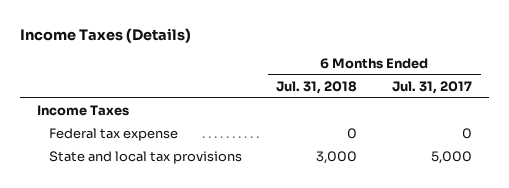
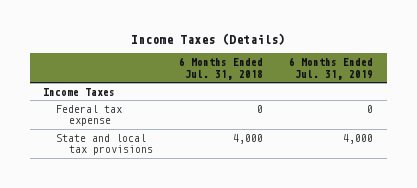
[392,80,473,94] Jul. 31, 2017 -> none
none -> [289,56,374,80] 6 Months Ended Jul. 31, 2019
[316,150,358,164] 3,000 -> [233,133,264,144] 4,000

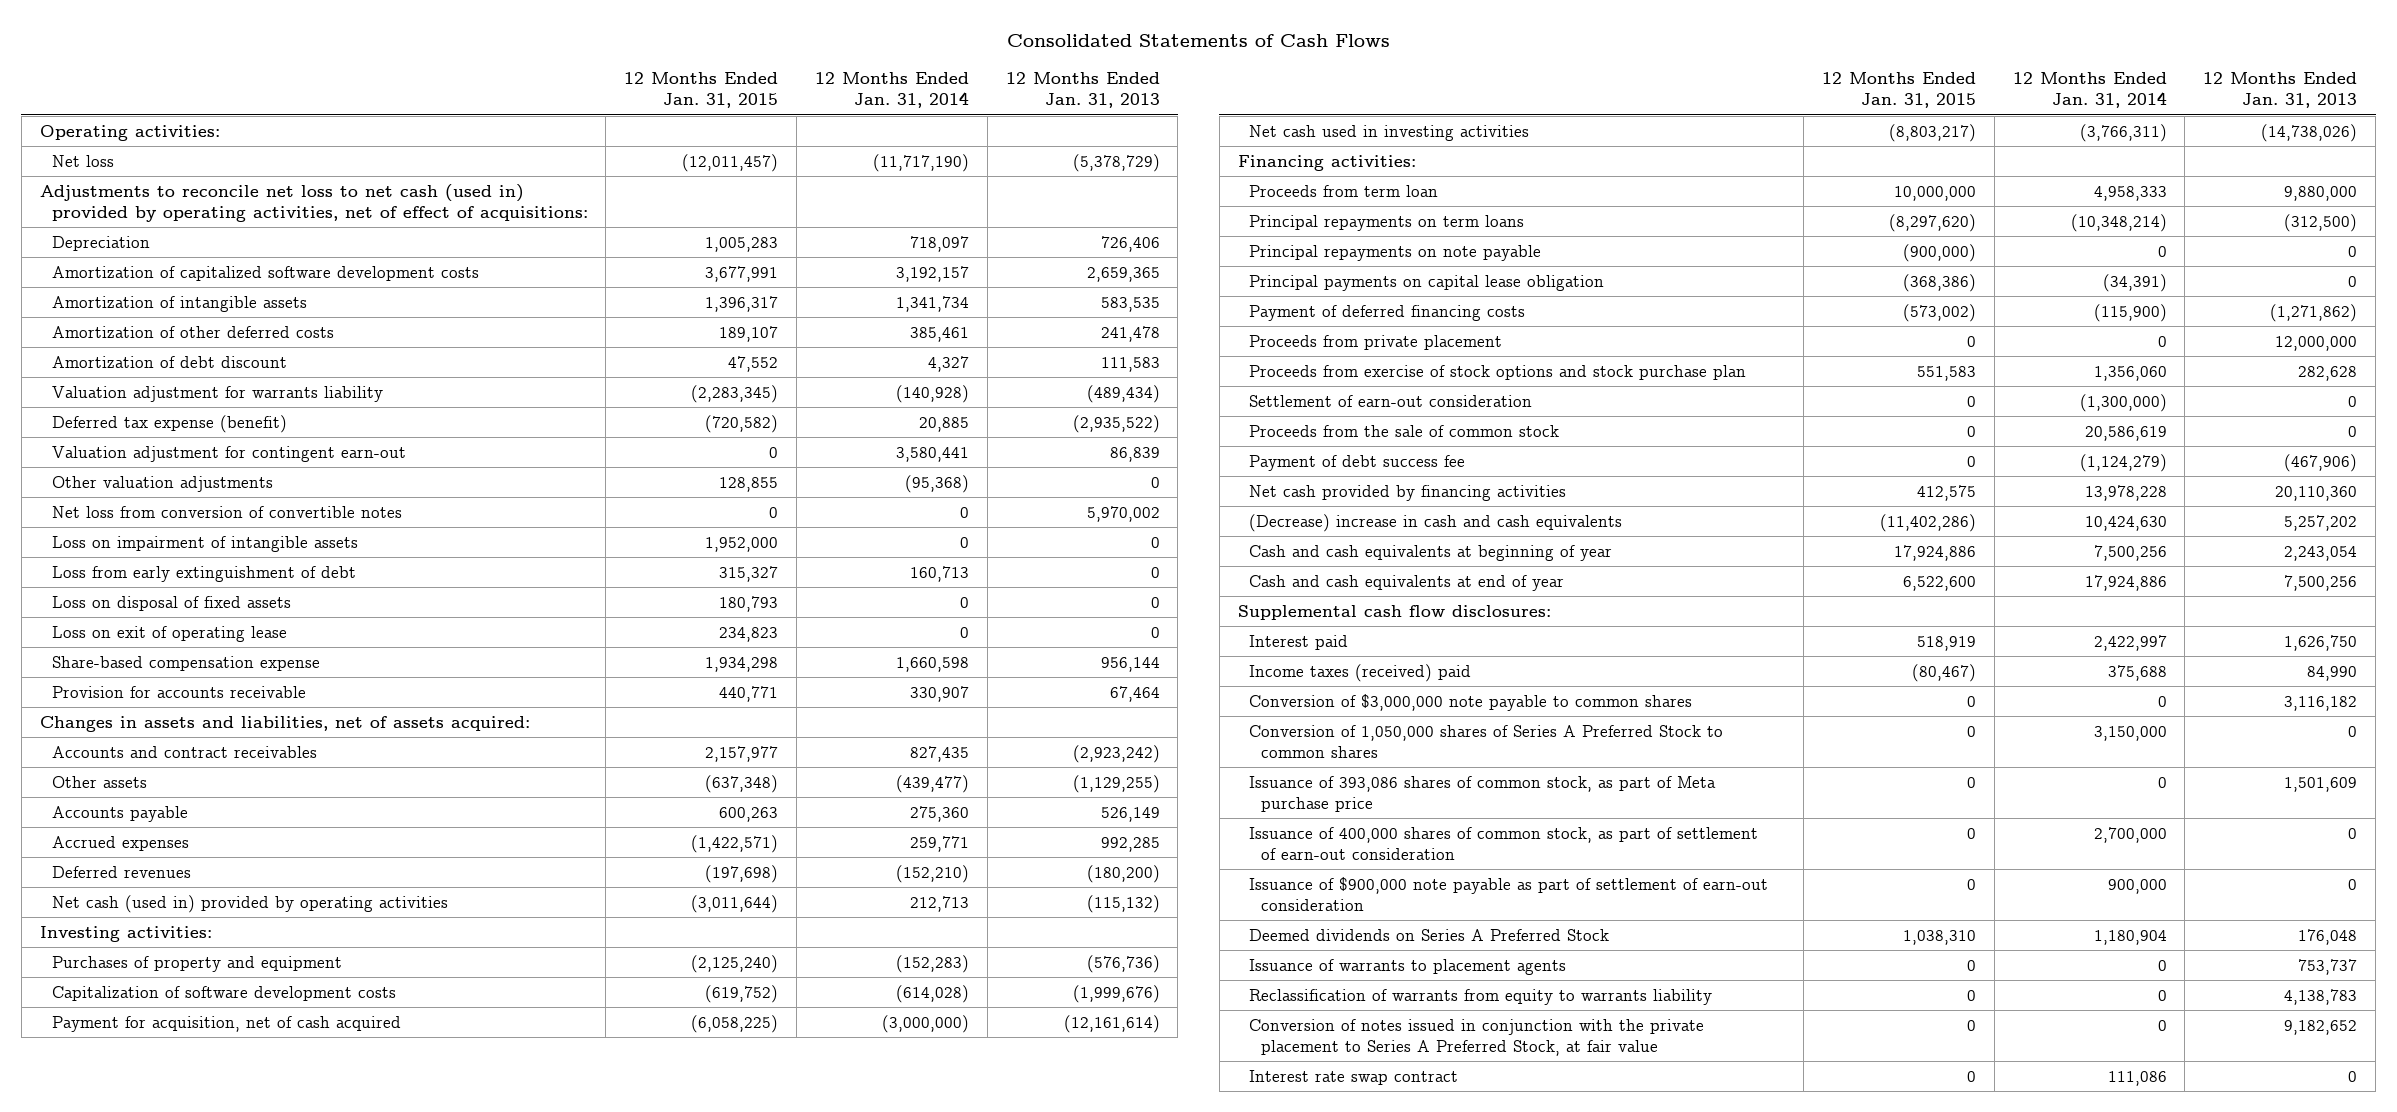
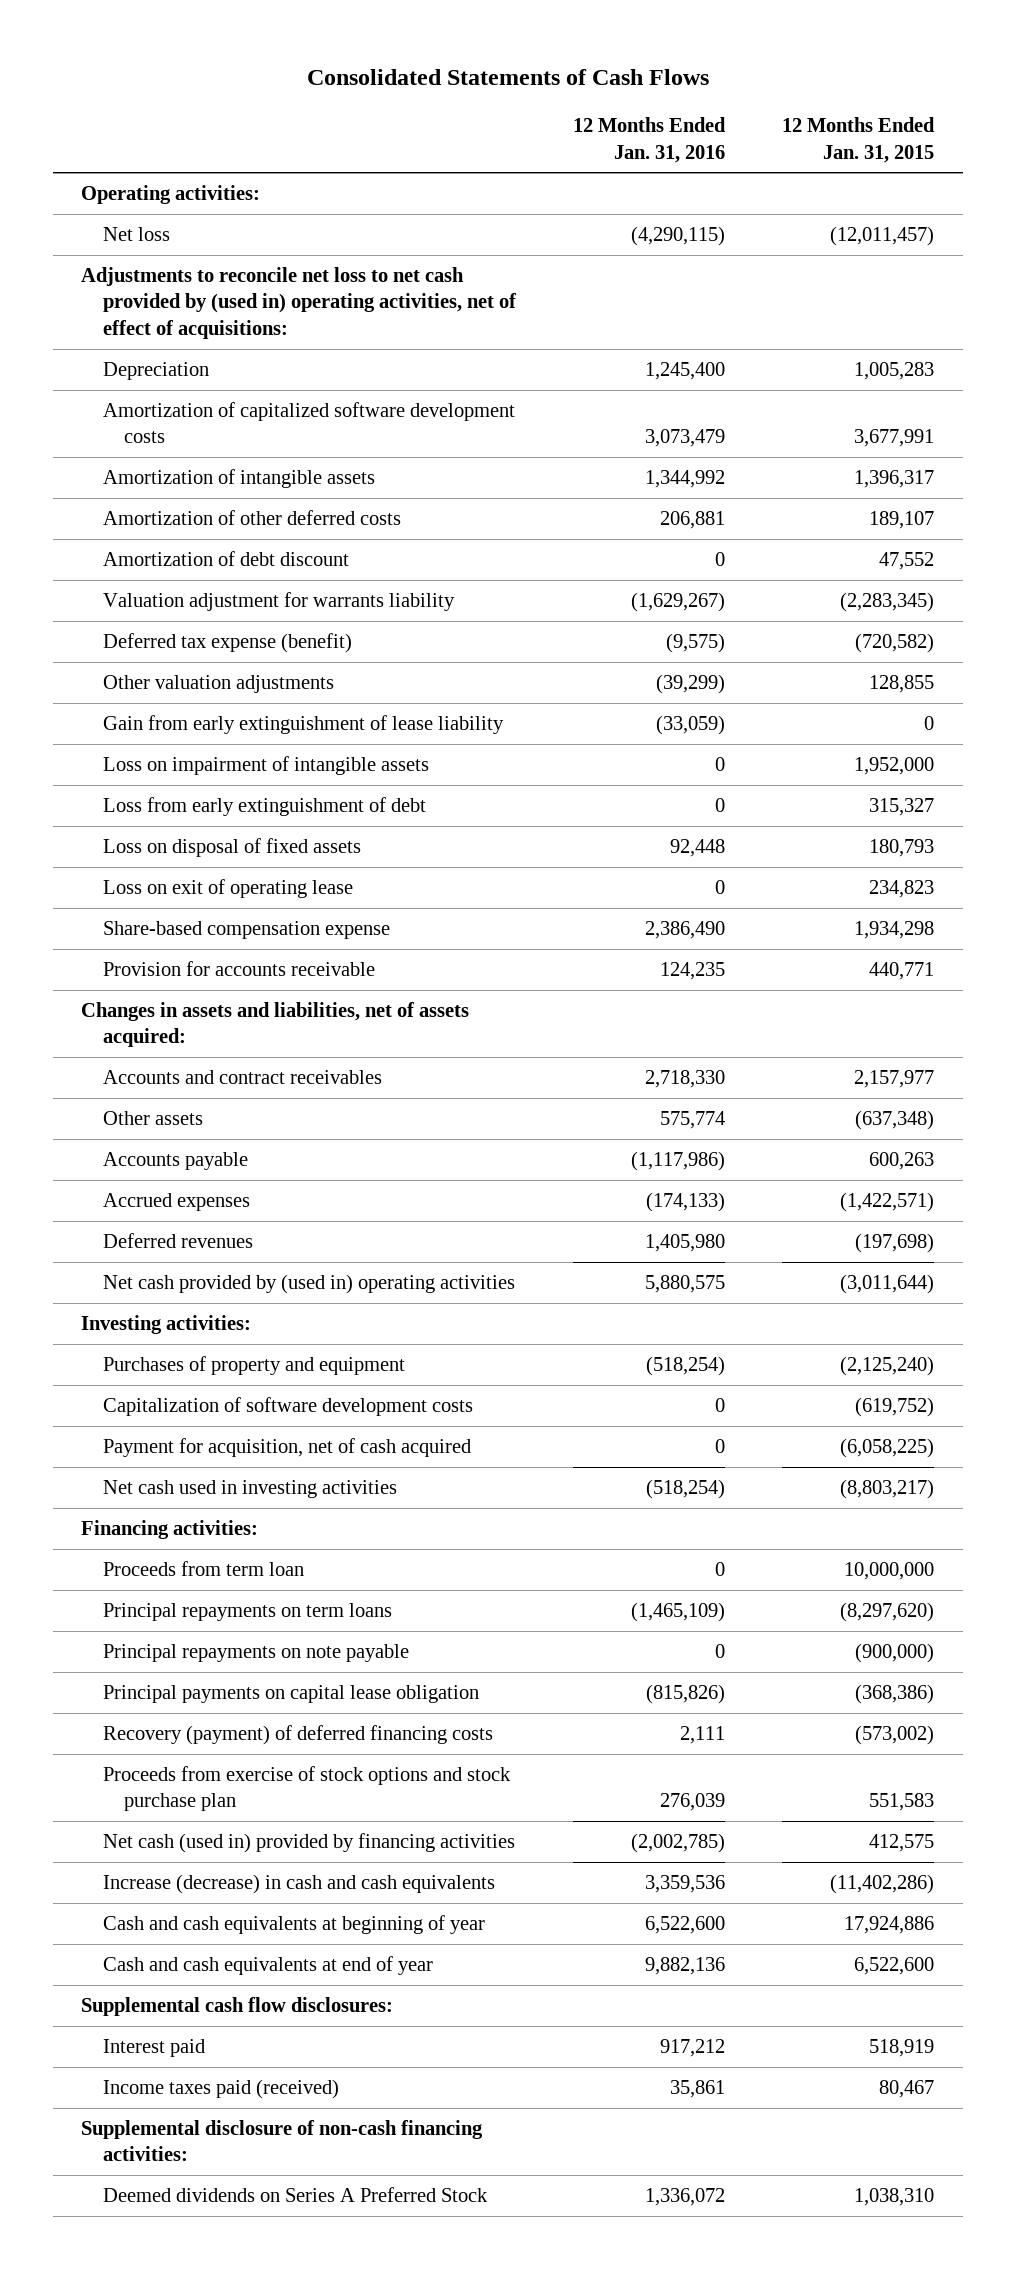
[814,72,969,109] 12 Months Ended Jan. 31, 2014 -> none
[1005,72,1160,109] 12 Months Ended Jan. 31, 2013 -> none
none -> [572,117,726,163] 12 Months Ended Jan. 31, 2016
[39,183,588,222] Adjustments to reconcile net loss to net cash (used in) provided by operating activities, net of effect of acquisitions: -> [81,267,517,339] Adjustments to reconcile net loss to net cash provided by (used in) operating activities, net of effect of acquisitions:
[51,445,406,462] Valuation adjustment for contingent earn-out -> none
[51,505,402,518] Net loss from conversion of convertible notes -> none
none -> [102,715,504,735] Gain from early extinguishment of lease liability
[51,894,448,913] Net cash (used in) provided by operating activities -> [102,1274,515,1295] Net cash provided by (used in) operating activities
[1249,334,1503,350] Proceeds from private placement -> none
[1249,304,1526,321] Payment of deferred financing costs -> [102,1725,493,1746] Recovery (payment) of deferred financing costs
[1249,394,1533,407] Settlement of earn-out consideration -> none
[1249,424,1560,437] Proceeds from the sale of common stock -> none
[1249,454,1466,471] Payment of debt success fee -> none
[1249,484,1567,501] Net cash provided by financing activities -> [102,1833,515,1854] Net cash (used in) provided by financing activities
[1249,513,1623,532] (Decrease) increase in cash and cash equivalents -> [102,1874,495,1895] Increase (decrease) in cash and cash equivalents
[1249,693,1693,711] Conversion of $3,000,000 note payable to common shares -> none
[1249,724,1724,758] Conversion of 1,050,000 shares of Series A Preferred Stock to common shares -> none
[1249,775,1717,812] Issuance of 393,086 shares of common stock, as part of Meta purchase price -> none
[1249,826,1759,860] Issuance of 400,000 shares of common stock, as part of settlement of earn-out consideration -> none
[1249,876,1769,911] Issuance of $900,000 note payable as part of settlement of earn-out consideration -> none
[1249,663,1472,682] Income taxes (received) paid -> [102,2079,339,2100] Income taxes paid (received)
[1912,663,1977,682] (80,467) -> [879,2080,935,2099] 80,467
none -> [81,2120,484,2162] Supplemental disclosure of non-cash financing activities:
[1249,958,1567,975] Issuance of warrants to placement agents -> none
[1249,988,1713,1005] Reclassification of warrants from equity to warrants liability -> none
[1249,1018,1705,1056] Conversion of notes issued in conjunction with the private placement to Series A Preferred Stock, at fair value -> none
[1249,1069,1459,1085] Interest rate swap contract -> none

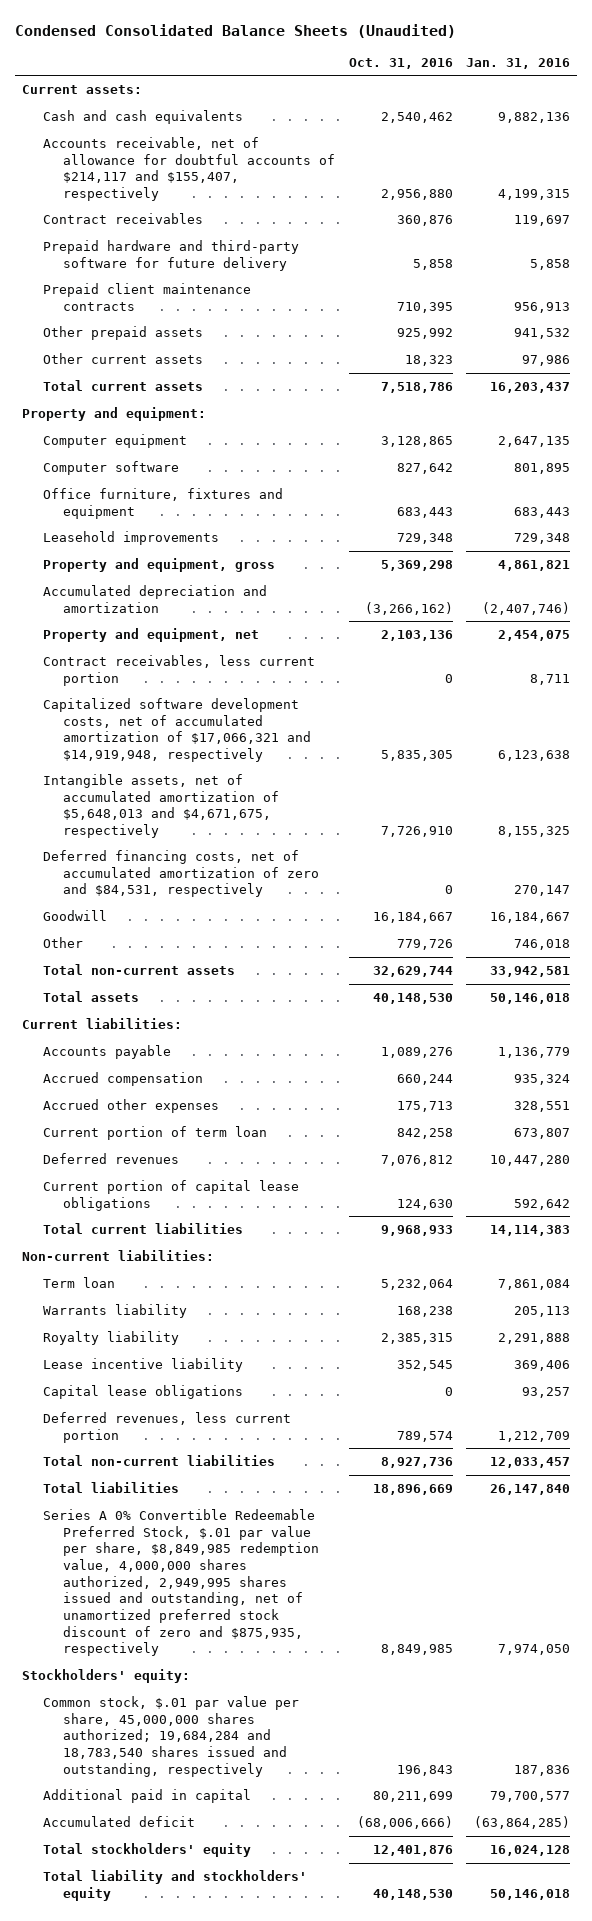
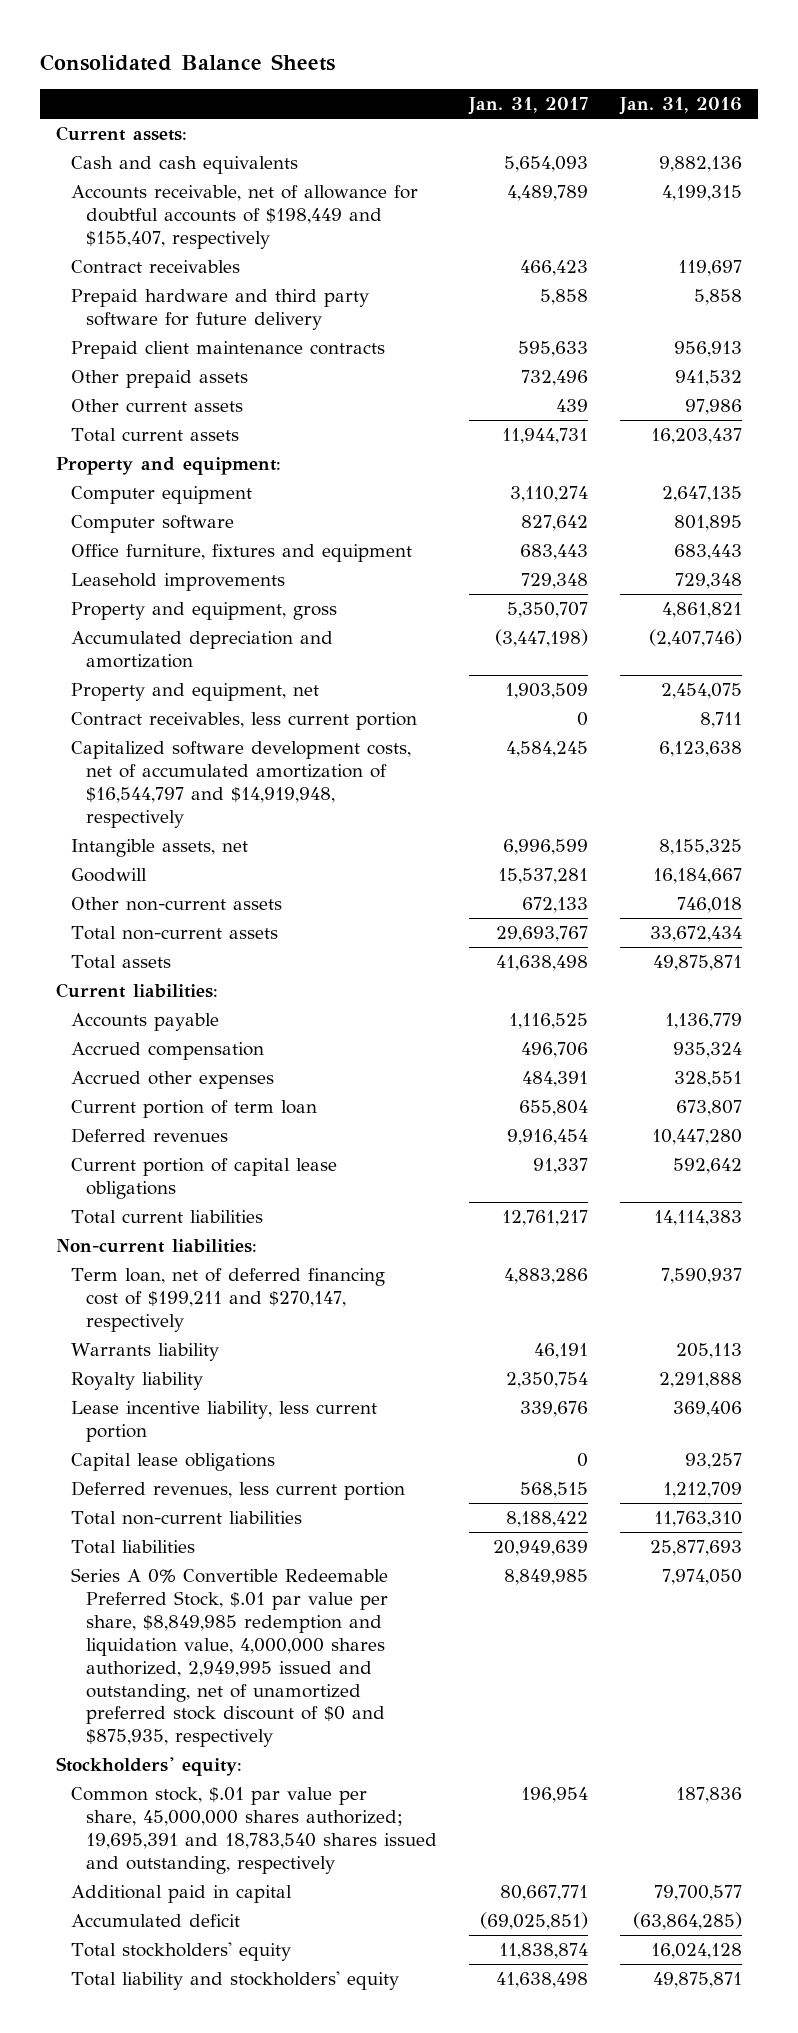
[15,23,457,38] Condensed Consolidated Balance Sheets (Unaudited) -> [39,53,335,71] Consolidated Balance Sheets
[348,57,453,69] Oct. 31, 2016 -> none
none -> [467,97,588,116] Jan. 31, 2017
[42,137,336,202] Accounts receivable, net of allowance for doubtful accounts of $214,117 and $155,407, respectively -> [70,185,418,250] Accounts receivable, net of allowance for doubtful accounts of $198,449 and $155,407, respectively
[42,240,299,271] Prepaid hardware and third-party software for future delivery -> [70,289,369,331] Prepaid hardware and third party software for future delivery
[42,850,320,898] Deferred financing costs, net of accumulated amortization of zero and $84,531, respectively -> none
[42,698,312,763] Capitalized software development costs, net of accumulated amortization of $17,066,321 and $14,919,948, respectively -> [70,741,411,828] Capitalized software development costs, net of accumulated amortization of $16,544,797 and $14,919,948, respectively
[42,774,280,839] Intangible assets, net of accumulated amortization of $5,648,013 and $4,671,675, respectively -> [70,839,248,858] Intangible assets, net
[42,937,83,949] Other -> [70,897,282,912] Other non-current assets
[489,966,570,978] 33,942,581 -> [650,926,743,943] 33,672,434
[489,993,570,1005] 50,146,018 -> [653,955,743,972] 49,875,871
[42,1277,115,1289] Term loan -> none
none -> [70,1268,385,1333] Term loan, net of deferred financing cost of $199,211 and $270,147, respectively
[42,1358,243,1373] Lease incentive liability -> [70,1401,377,1443] Lease incentive liability, less current portion
[489,1457,570,1469] 12,033,457 -> [654,1511,743,1528] 11,763,310
[489,1484,570,1496] 26,147,840 -> [650,1540,743,1557] 25,877,693
[42,1509,320,1657] Series A 0% Convertible Redeemable Preferred Stock, $.01 par value per share, $8,849,985 redemption value, 4,000,000 shares authorized, 2,949,995 shares issued and outstanding, net of unamortized preferred stock discount of zero and $875,935, respectively -> [70,1568,388,1748] Series A 0% Convertible Redeemable Preferred Stock, $.01 par value per share, $8,849,985 redemption and liquidation value, 4,000,000 shares authorized, 2,949,995 issued and outstanding, net of unamortized preferred stock discount of $0 and $875,935, respectively
[42,1696,299,1777] Common stock, $.01 par value per share, 45,000,000 shares authorized; 19,684,284 and 18,783,540 shares issued and outstanding, respectively -> [70,1787,437,1874] Common stock, $.01 par value per share, 45,000,000 shares authorized; 19,695,391 and 18,783,540 shares issued and outstanding, respectively
[489,1888,570,1900] 50,146,018 -> [653,1972,743,1989] 49,875,871

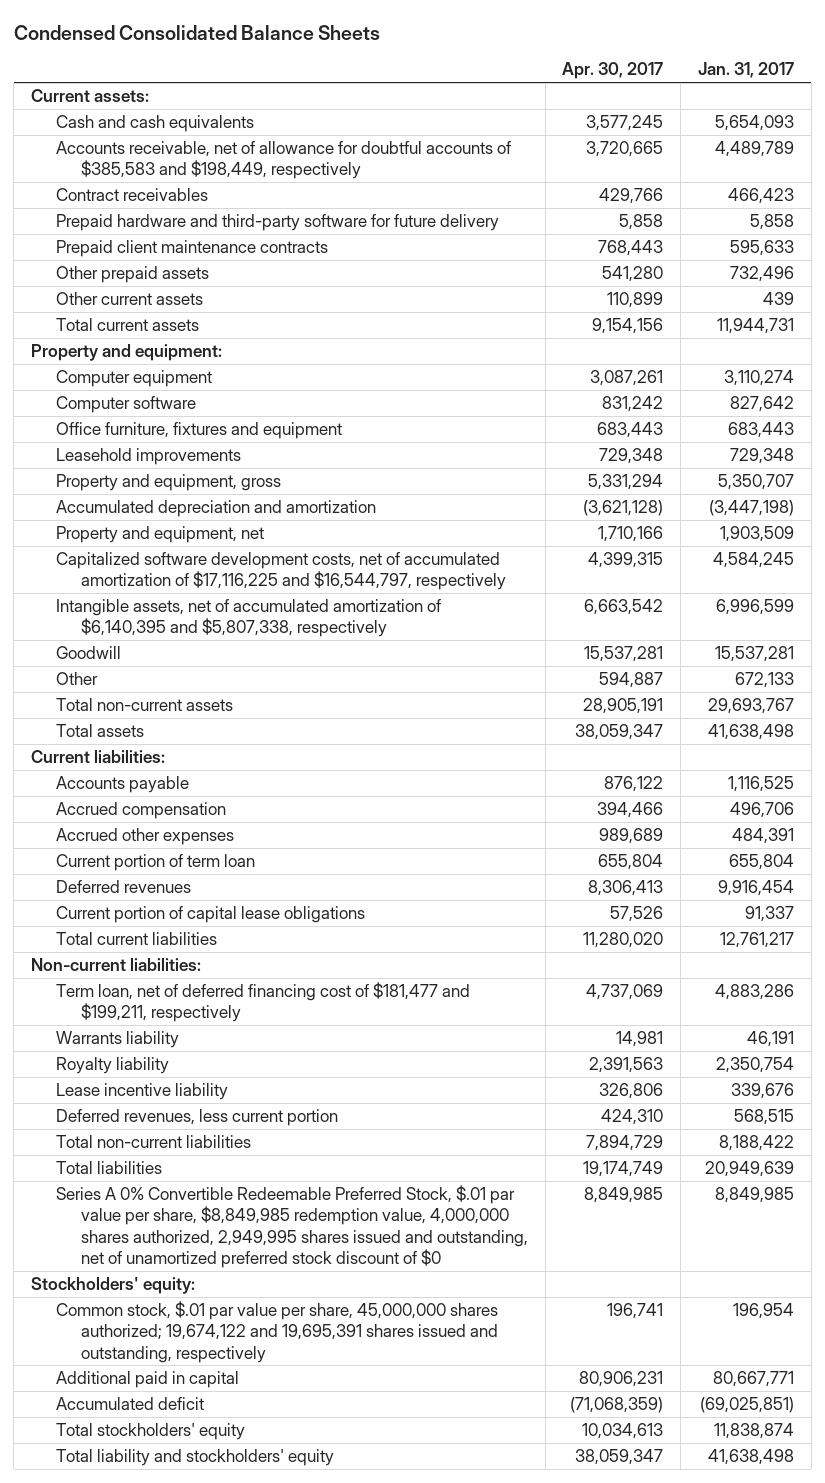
[39,53,335,71] Consolidated Balance Sheets -> [13,24,380,40] Condensed Consolidated Balance Sheets
[619,97,743,116] Jan. 31, 2016 -> none
none -> [562,62,664,80] Apr. 30, 2017
[70,185,418,250] Accounts receivable, net of allowance for doubtful accounts of $198,449 and $155,407, respectively -> [55,140,511,180] Accounts receivable, net of allowance for doubtful accounts of $385,583 and $198,449, respectively
[70,289,369,331] Prepaid hardware and third party software for future delivery -> [55,213,499,231] Prepaid hardware and third-party software for future delivery
[70,712,417,731] Contract receivables, less current portion -> none
[70,741,411,828] Capitalized software development costs, net of accumulated amortization of $16,544,797 and $14,919,948, respectively -> [55,551,506,591] Capitalized software development costs, net of accumulated amortization of $17,116,225 and $16,544,797, respectively
[70,839,248,858] Intangible assets, net -> [55,598,441,638] Intangible assets, net of accumulated amortization of $6,140,395 and $5,807,338, respectively
[70,897,282,912] Other non-current assets -> [55,671,98,685] Other
[70,1268,385,1333] Term loan, net of deferred financing cost of $199,211 and $270,147, respectively -> [55,981,470,1023] Term loan, net of deferred financing cost of $181,477 and $199,211, respectively
[70,1453,275,1472] Capital lease obligations -> none
[70,1401,377,1443] Lease incentive liability, less current portion -> [55,1082,228,1100] Lease incentive liability
[70,1568,388,1748] Series A 0% Convertible Redeemable Preferred Stock, $.01 par value per share, $8,849,985 redemption and liquidation value, 4,000,000 shares authorized, 2,949,995 issued and outstanding, net of unamortized preferred stock discount of $0 and $875,935, respectively -> [55,1184,528,1268] Series A 0% Convertible Redeemable Preferred Stock, $.01 par value per share, $8,849,985 redemption value, 4,000,000 shares authorized, 2,949,995 shares issued and outstanding, net of unamortized preferred stock discount of $0
[70,1787,437,1874] Common stock, $.01 par value per share, 45,000,000 shares authorized; 19,695,391 and 18,783,540 shares issued and outstanding, respectively -> [55,1300,498,1363] Common stock, $.01 par value per share, 45,000,000 shares authorized; 19,674,122 and 19,695,391 shares issued and outstanding, respectively

